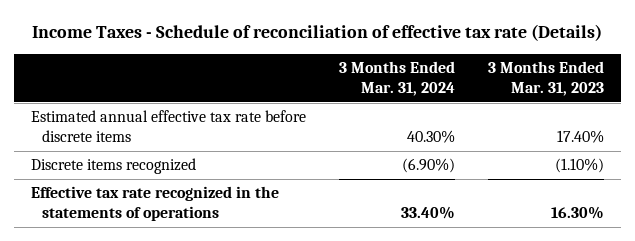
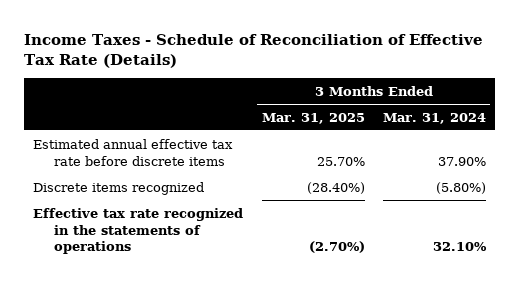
[32,24,603,42] Income Taxes - Schedule of reconciliation of effective tax rate (Details) -> [24,33,484,69] Income Taxes - Schedule of Reconciliation of Effective Tax Rate (Details)
[488,60,605,96] 3 Months Ended Mar. 31, 2023 -> none
none -> [261,112,365,124] Mar. 31, 2025
[406,130,455,144] 40.30% -> [437,156,486,166] 37.90%
[401,158,455,174] (6.90%) -> [435,181,486,194] (5.80%)
[400,206,455,220] 33.40% -> [432,242,487,252] 32.10%

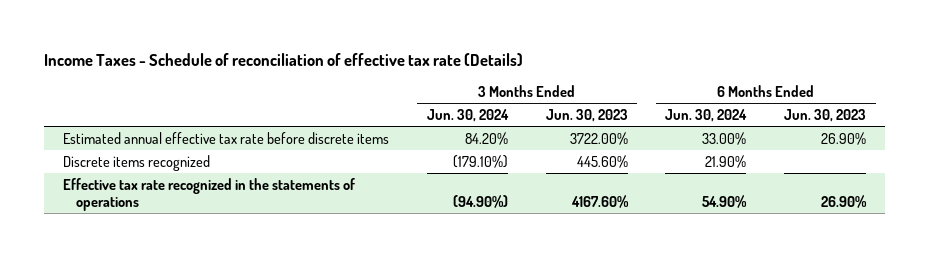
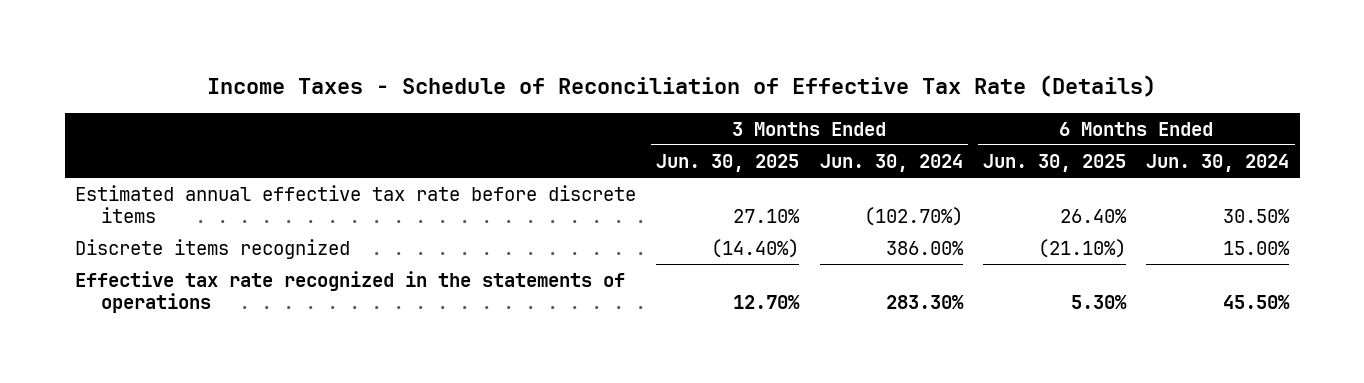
[44,53,524,67] Income Taxes - Schedule of reconciliation of effective tax rate (Details) -> [207,74,1157,97] Income Taxes - Schedule of Reconciliation of Effective Tax Rate (Details)
[545,109,628,123] Jun. 30, 2023 -> none
[784,109,867,123] Jun. 30, 2023 -> none
none -> [656,154,800,173] Jun. 30, 2025
none -> [983,154,1127,173] Jun. 30, 2025
[464,131,508,145] 84.20% -> [863,206,963,226] (102.70%)
[702,131,747,145] 33.00% -> [1223,208,1291,223] 30.50%
[452,154,508,168] (179.10%) -> [885,241,964,256] 386.00%
[705,154,747,168] 21.90% -> [1223,241,1291,256] 15.00%
[452,194,508,208] (94.90%) -> [885,294,964,309] 283.30%
[702,194,748,208] 54.90% -> [1223,294,1291,309] 45.50%

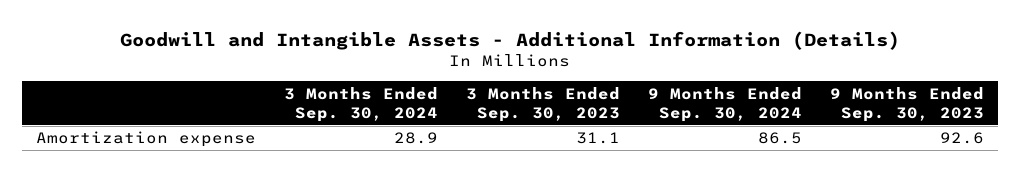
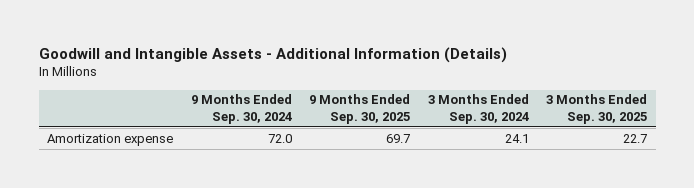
[465,86,620,123] 3 Months Ended Sep. 30, 2023 -> none
[829,86,984,123] 9 Months Ended Sep. 30, 2023 -> none
none -> [309,94,411,124] 9 Months Ended Sep. 30, 2025
none -> [546,94,648,124] 3 Months Ended Sep. 30, 2025
[393,132,438,145] 28.9 -> [504,133,529,143] 24.1
[757,132,802,145] 86.5 -> [267,133,292,143] 72.0

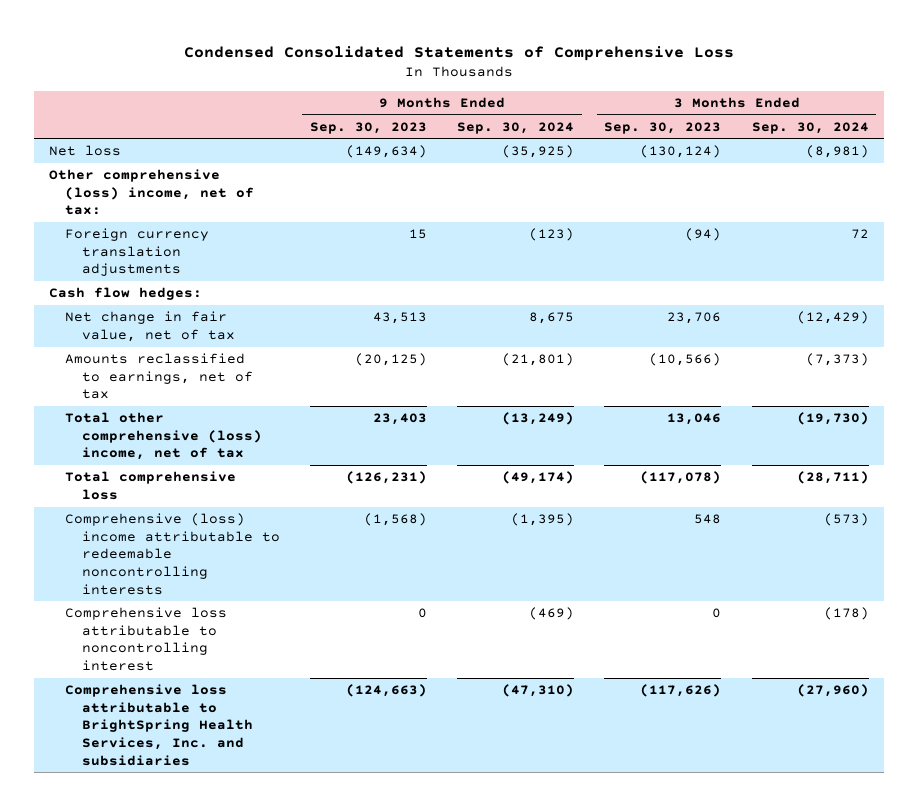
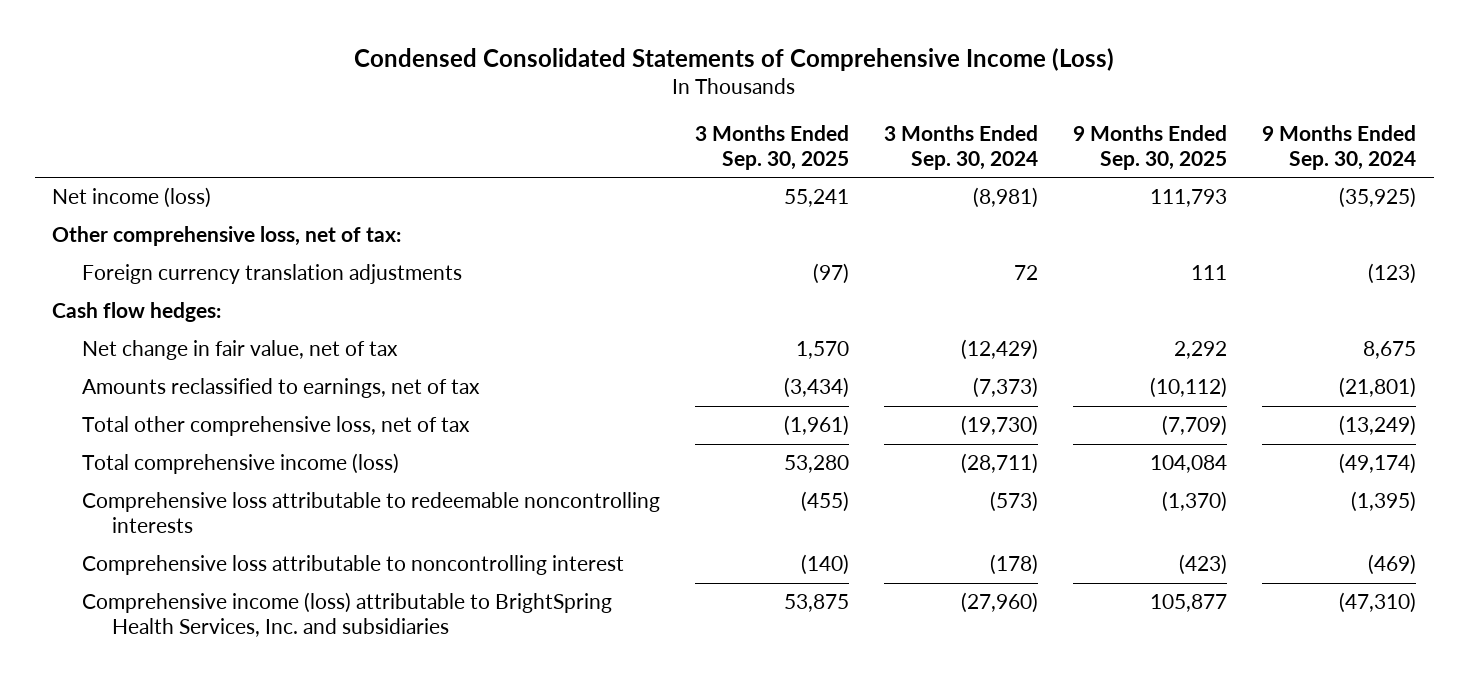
[183,45,734,61] Condensed Consolidated Statements of Comprehensive Loss -> [354,47,1115,71] Condensed Consolidated Statements of Comprehensive Income (Loss)
[309,121,427,134] Sep. 30, 2023 -> none
[604,121,722,134] Sep. 30, 2023 -> none
none -> [695,125,850,170] 3 Months Ended Sep. 30, 2025
none -> [1073,125,1228,170] 9 Months Ended Sep. 30, 2025
[49,145,122,157] Net loss -> [52,187,212,209] Net income (loss)
[49,169,255,216] Other comprehensive (loss) income, net of tax: -> [52,226,402,247] Other comprehensive loss, net of tax:
[65,412,262,461] Total other comprehensive (loss) income, net of tax -> [82,416,471,437] Total other comprehensive loss, net of tax
[65,471,237,500] Total comprehensive loss -> [82,453,400,475] Total comprehensive income (loss)
[65,513,280,595] Comprehensive (loss) income attributable to redeemable noncontrolling interests -> [82,492,661,534] Comprehensive loss attributable to redeemable noncontrolling interests
[65,684,253,766] Comprehensive loss attributable to BrightSpring Health Services, Inc. and subsidiaries -> [82,592,613,638] Comprehensive income (loss) attributable to BrightSpring Health Services, Inc. and subsidiaries

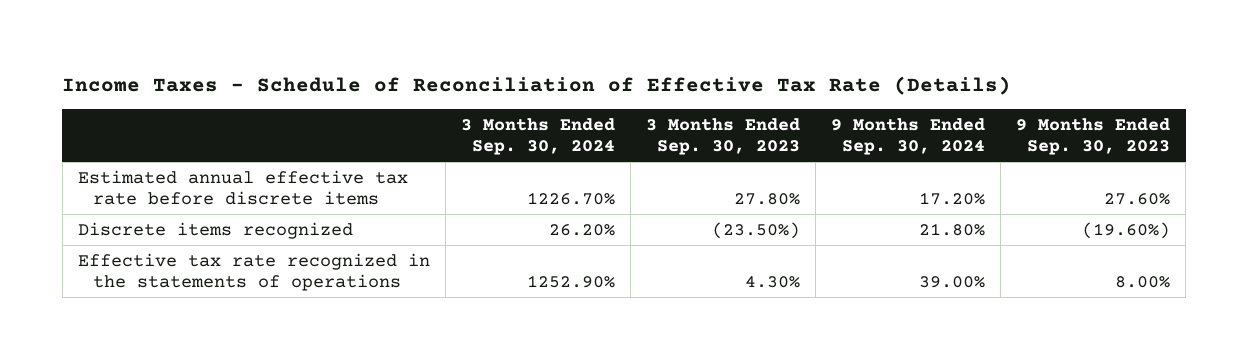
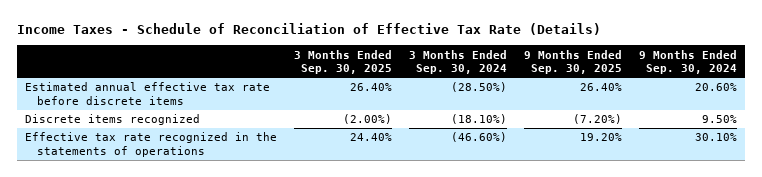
[646,117,801,156] 3 Months Ended Sep. 30, 2023 -> none
[1016,117,1171,156] 9 Months Ended Sep. 30, 2023 -> none
none -> [294,49,393,75] 3 Months Ended Sep. 30, 2025
none -> [524,49,623,75] 9 Months Ended Sep. 30, 2025
[526,192,615,206] 1226.70% -> [451,82,508,93] (28.50%)
[919,192,986,206] 17.20% -> [694,83,737,92] 20.60%
[548,223,615,236] 26.20% -> [451,114,508,125] (18.10%)
[919,222,986,236] 21.80% -> [701,115,737,124] 9.50%
[526,275,615,289] 1252.90% -> [451,132,508,143] (46.60%)
[919,276,986,289] 39.00% -> [694,133,737,142] 30.10%

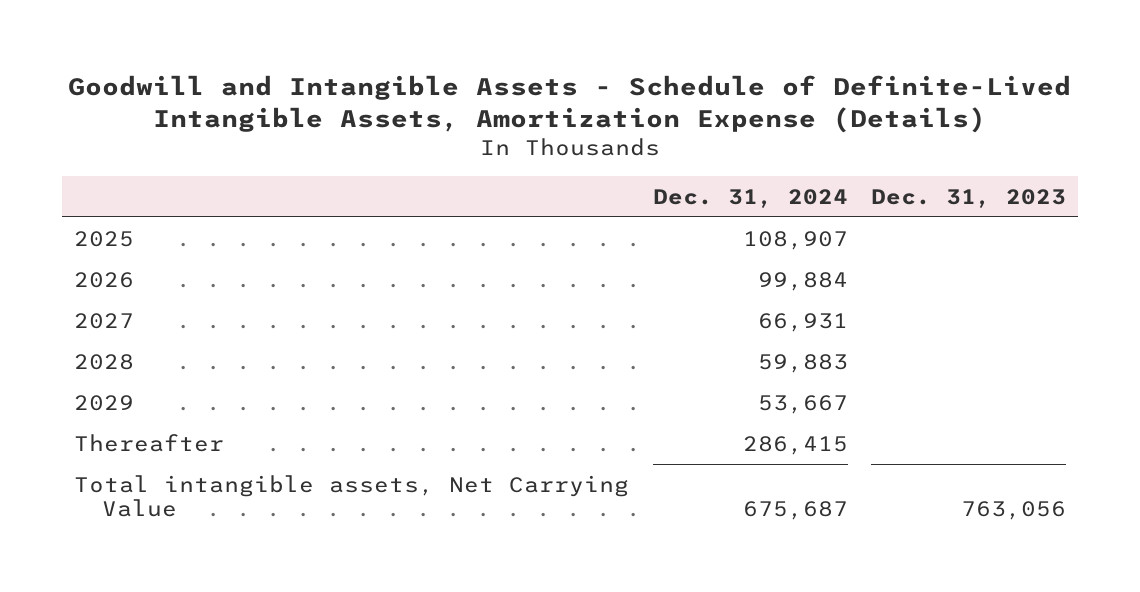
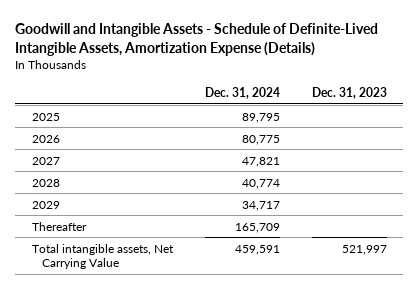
[742,230,848,250] 108,907 -> [241,112,280,123] 89,795
[757,271,848,291] 99,884 -> [241,134,280,145] 80,775
[757,312,848,332] 66,931 -> [241,156,280,167] 47,821
[757,353,848,373] 59,883 -> [241,178,280,189] 40,774
[757,394,848,414] 53,667 -> [241,200,280,211] 34,717
[742,435,848,455] 286,415 -> [234,222,280,233] 165,709
[742,501,848,521] 675,687 -> [234,244,280,255] 459,591
[961,501,1067,521] 763,056 -> [342,244,388,255] 521,997

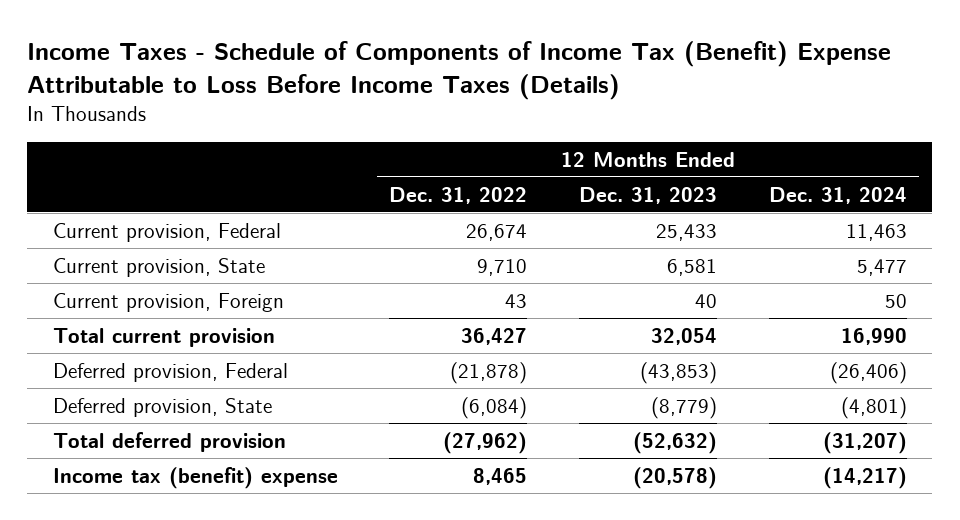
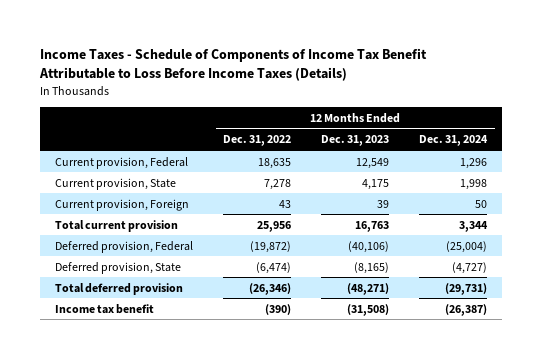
[27,40,892,100] Income Taxes - Schedule of Components of Income Tax (Benefit) Expense Attributable to Loss Before Income Taxes (Details) -> [39,48,428,82] Income Taxes - Schedule of Components of Income Tax Benefit Attributable to Loss Before Income Taxes (Details)
[466,223,528,241] 26,674 -> [258,157,292,169] 18,635
[656,223,718,241] 25,433 -> [356,157,390,169] 12,549
[845,223,907,241] 11,463 -> [460,157,488,169] 1,296
[477,258,528,276] 9,710 -> [264,178,292,190] 7,278
[667,258,718,276] 6,581 -> [362,178,390,190] 4,175
[856,258,907,276] 5,477 -> [460,178,488,190] 1,998
[695,293,718,308] 40 -> [377,199,390,208] 39
[461,327,528,345] 36,427 -> [257,220,292,232] 25,956
[651,327,718,345] 32,054 -> [355,220,390,232] 16,763
[840,327,907,345] 16,990 -> [459,220,489,232] 3,344
[450,361,528,384] (21,878) -> [250,240,292,253] (19,872)
[640,361,718,384] (43,853) -> [348,240,390,253] (40,106)
[829,361,907,384] (26,406) -> [446,240,488,253] (25,004)
[461,396,528,419] (6,084) -> [256,261,292,274] (6,474)
[651,396,718,419] (8,779) -> [354,261,390,274] (8,165)
[840,396,907,419] (4,801) -> [452,261,488,274] (4,727)
[443,431,528,454] (27,962) -> [249,282,292,295] (26,346)
[633,431,718,454] (52,632) -> [347,282,390,295] (48,271)
[822,431,907,454] (31,207) -> [445,282,488,295] (29,731)
[52,466,338,489] Income tax (benefit) expense -> [55,303,155,314] Income tax benefit
[473,467,528,485] 8,465 -> [265,303,292,315] (390)
[633,466,718,489] (20,578) -> [347,303,390,316] (31,508)
[822,466,907,489] (14,217) -> [445,303,488,316] (26,387)

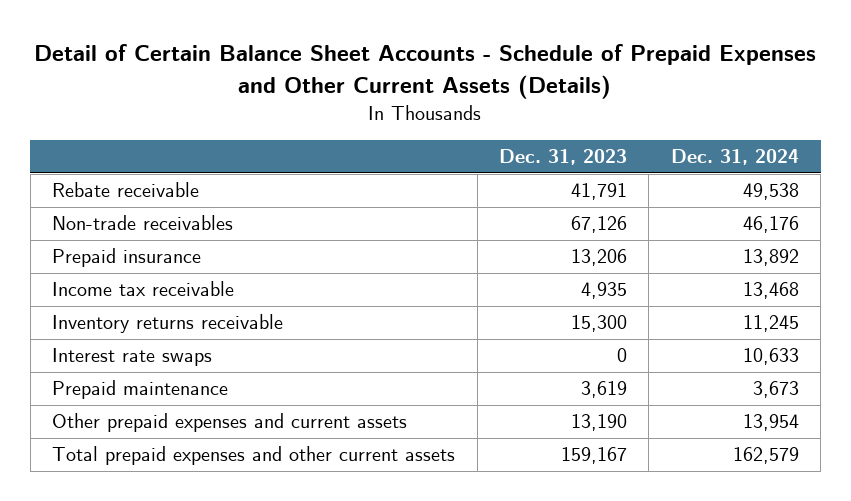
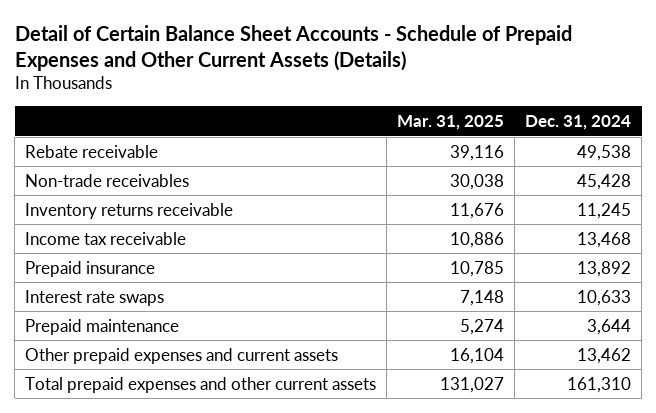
[498,149,627,166] Dec. 31, 2023 -> none
none -> [397,114,505,130] Mar. 31, 2025
[742,216,799,234] 46,176 -> [577,173,632,190] 45,428
[52,281,235,297] Income tax receivable -> [25,231,187,245] Income tax receivable
[52,248,202,268] Prepaid insurance -> [25,260,156,277] Prepaid insurance
[752,381,799,399] 3,673 -> [587,318,632,335] 3,644
[742,414,799,432] 13,954 -> [577,347,632,364] 13,462
[732,447,799,465] 162,579 -> [567,376,632,393] 161,310

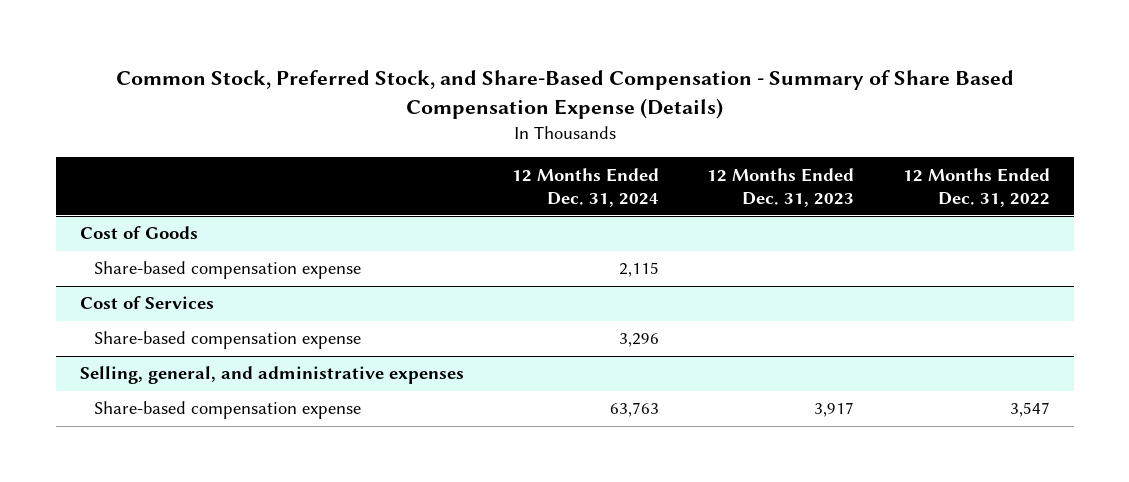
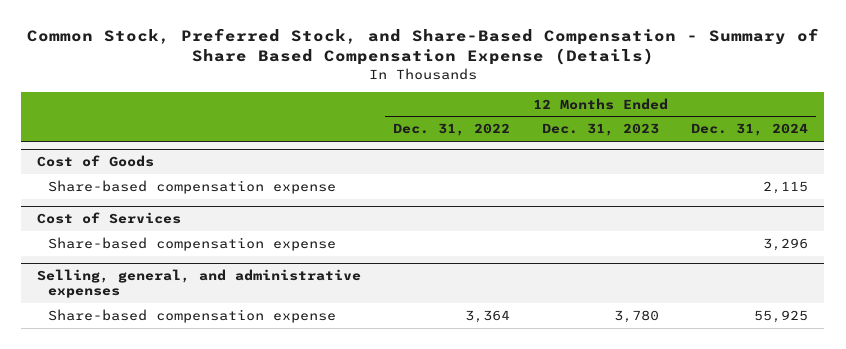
[610,402,660,418] 63,763 -> [754,309,809,323] 55,925
[814,402,855,418] 3,917 -> [614,309,660,323] 3,780
[1009,402,1050,418] 3,547 -> [465,309,511,323] 3,364

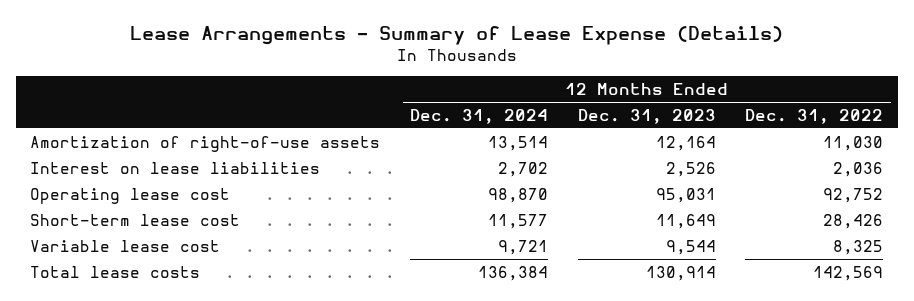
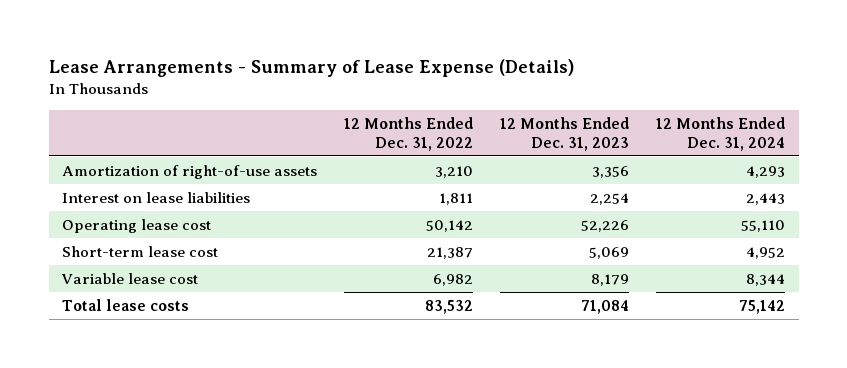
[488,135,549,151] 13,514 -> [746,165,786,178] 4,293
[655,135,716,151] 12,164 -> [592,165,630,178] 3,356
[823,135,884,151] 11,030 -> [435,165,474,178] 3,210
[498,161,549,177] 2,702 -> [746,192,786,205] 2,443
[665,161,716,177] 2,526 -> [590,192,630,205] 2,254
[833,161,884,177] 2,036 -> [439,192,474,205] 1,811
[488,187,549,203] 98,870 -> [741,219,786,232] 55,110
[655,187,716,203] 95,031 -> [581,219,630,232] 52,226
[823,187,884,203] 92,752 -> [426,219,474,232] 50,142
[488,213,549,229] 11,577 -> [746,246,786,259] 4,952
[655,213,716,229] 11,649 -> [589,246,630,259] 5,069
[823,213,884,229] 28,426 -> [427,246,474,259] 21,387
[498,239,549,255] 9,721 -> [746,273,786,286] 8,344
[665,239,716,255] 9,544 -> [591,273,630,286] 8,179
[833,239,884,255] 8,325 -> [433,273,474,286] 6,982
[478,265,549,281] 136,384 -> [739,299,786,314] 75,142
[645,265,716,281] 130,914 -> [581,299,630,314] 71,084
[813,265,884,281] 142,569 -> [425,299,474,314] 83,532

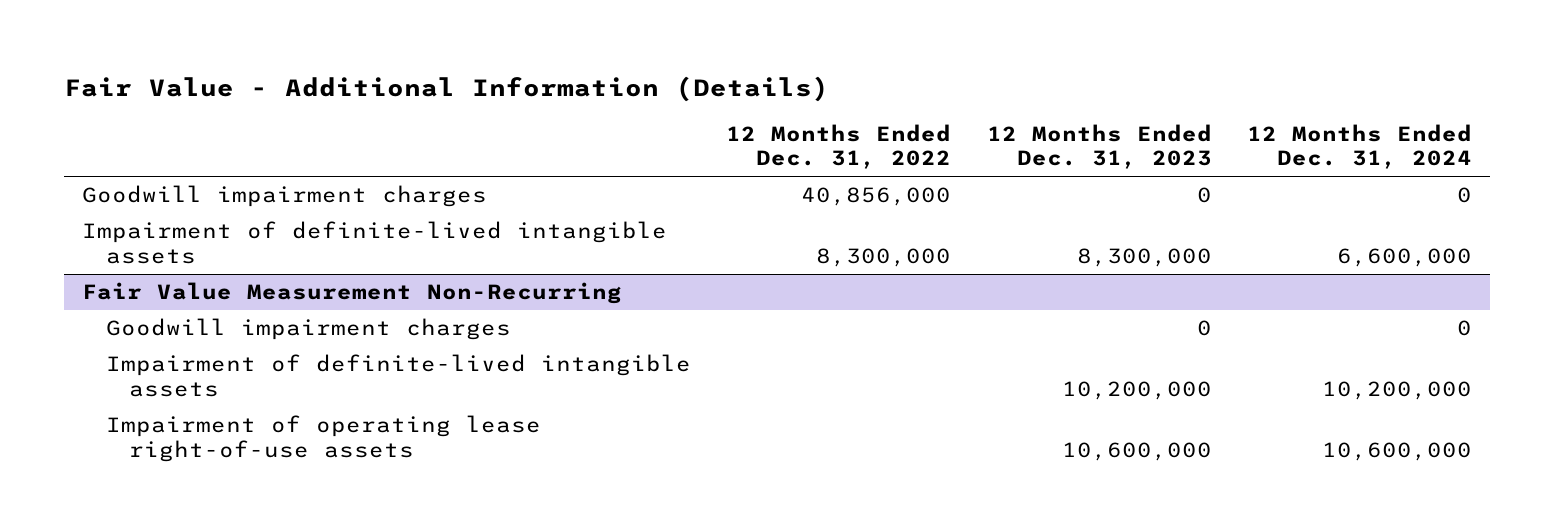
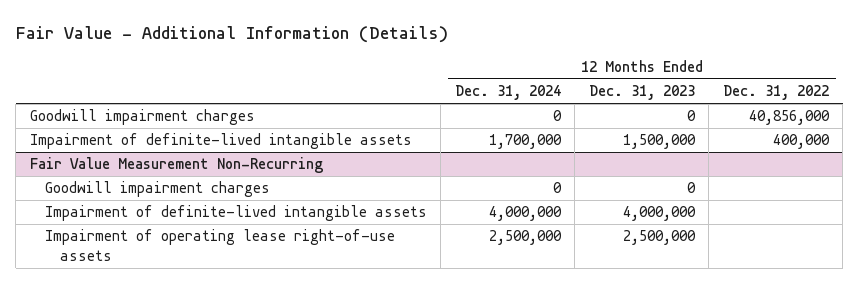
[816,247,952,267] 8,300,000 -> [772,134,830,150] 400,000
[1076,247,1212,267] 8,300,000 -> [622,134,696,150] 1,500,000
[1337,247,1473,267] 6,600,000 -> [488,134,562,150] 1,700,000
[1061,380,1212,400] 10,200,000 -> [622,206,696,222] 4,000,000
[1322,380,1473,400] 10,200,000 -> [488,206,562,222] 4,000,000
[1061,441,1212,461] 10,600,000 -> [622,230,696,246] 2,500,000
[1322,441,1473,461] 10,600,000 -> [488,230,562,246] 2,500,000

